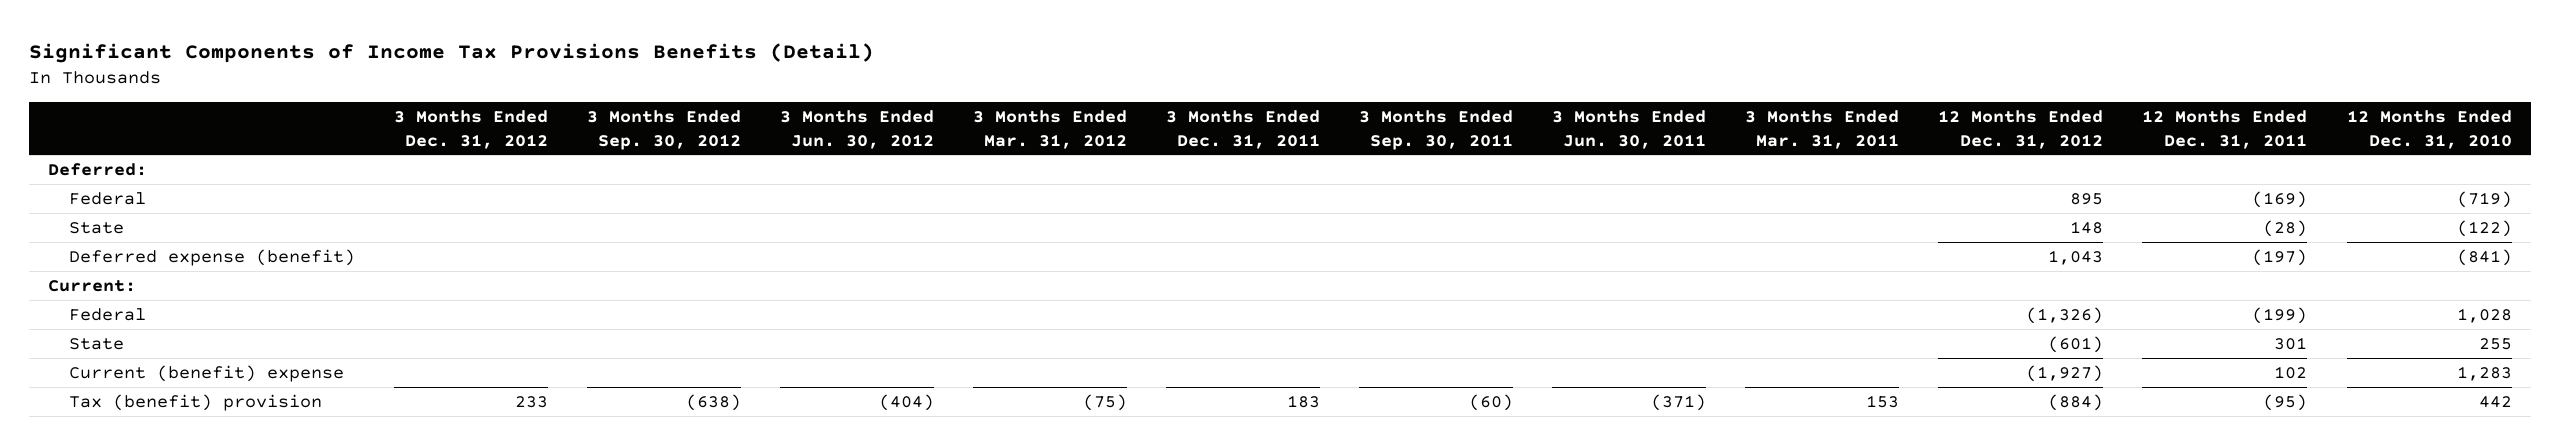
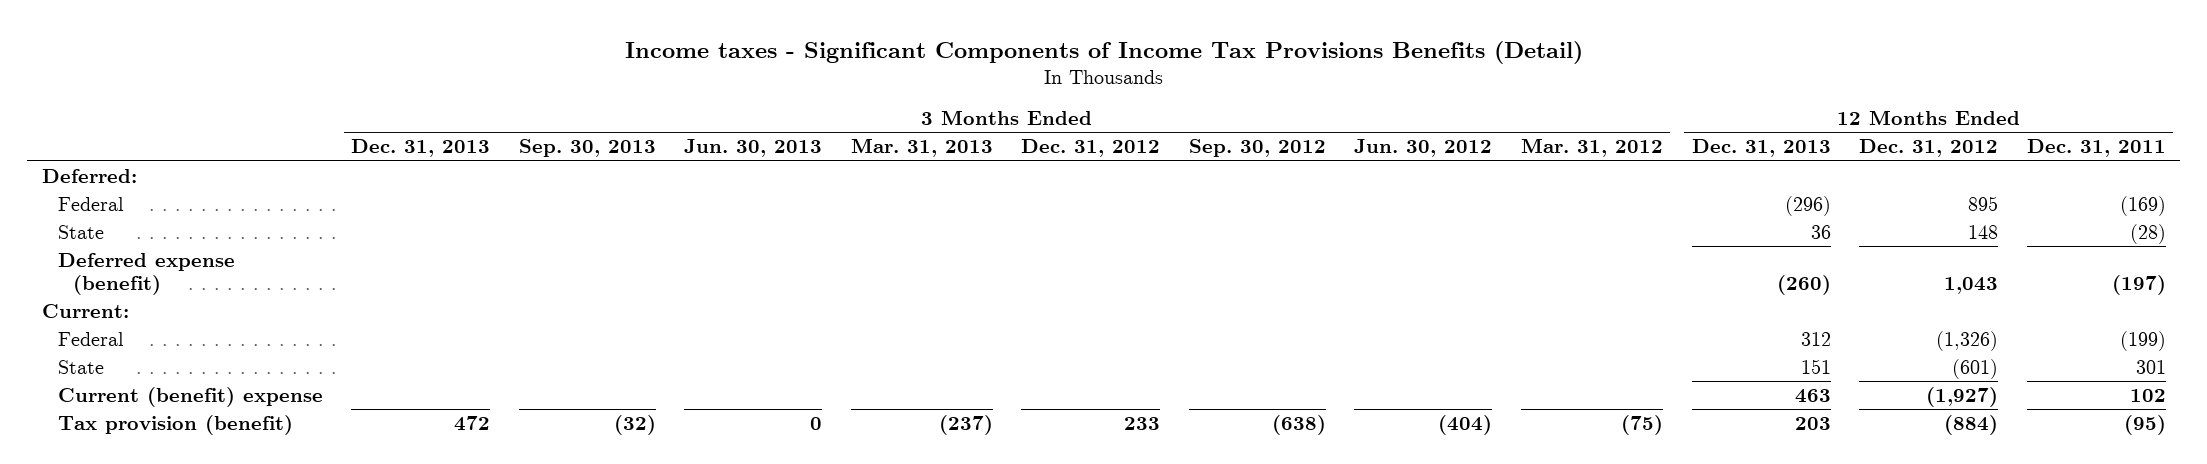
[28,42,874,63] Significant Components of Income Tax Provisions Benefits (Detail) -> [624,40,1583,64] Income taxes - Significant Components of Income Tax Provisions Benefits (Detail)
[1166,109,1321,149] 3 Months Ended Dec. 31, 2011 -> none
[1359,109,1514,150] 3 Months Ended Sep. 30, 2011 -> none
[1552,109,1707,149] 3 Months Ended Jun. 30, 2011 -> none
[1745,109,1900,149] 3 Months Ended Mar. 31, 2011 -> none
[2346,109,2512,149] 12 Months Ended Dec. 31, 2010 -> none
none -> [351,139,491,158] Dec. 31, 2013
none -> [518,139,656,158] Sep. 30, 2013
none -> [684,139,823,158] Jun. 30, 2013
none -> [850,138,993,158] Mar. 31, 2013
none -> [1691,139,1831,158] Dec. 31, 2013
[68,393,322,411] Tax (benefit) provision -> [57,414,293,435] Tax provision (benefit)

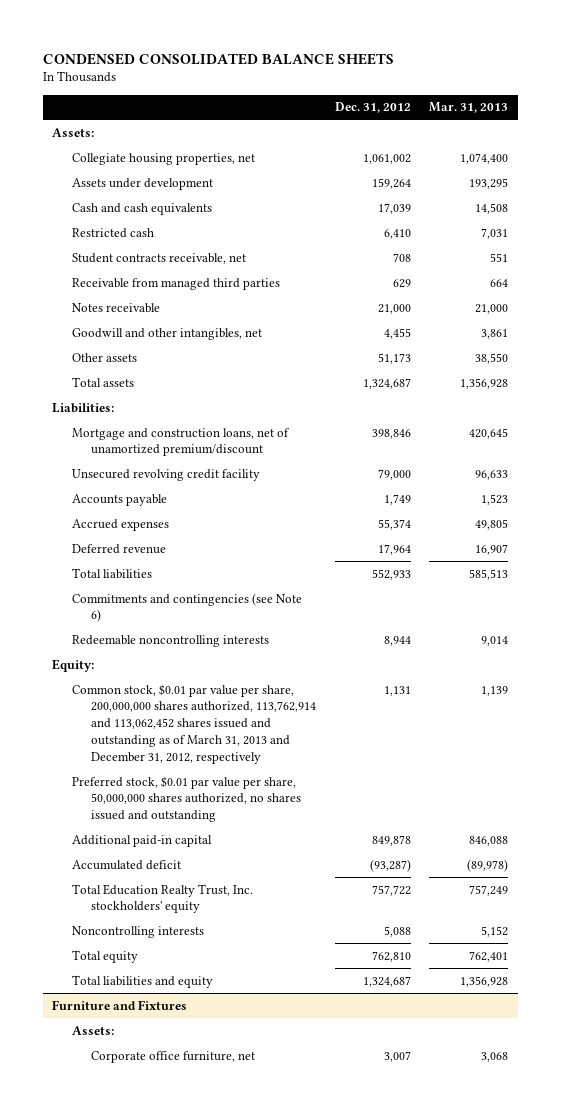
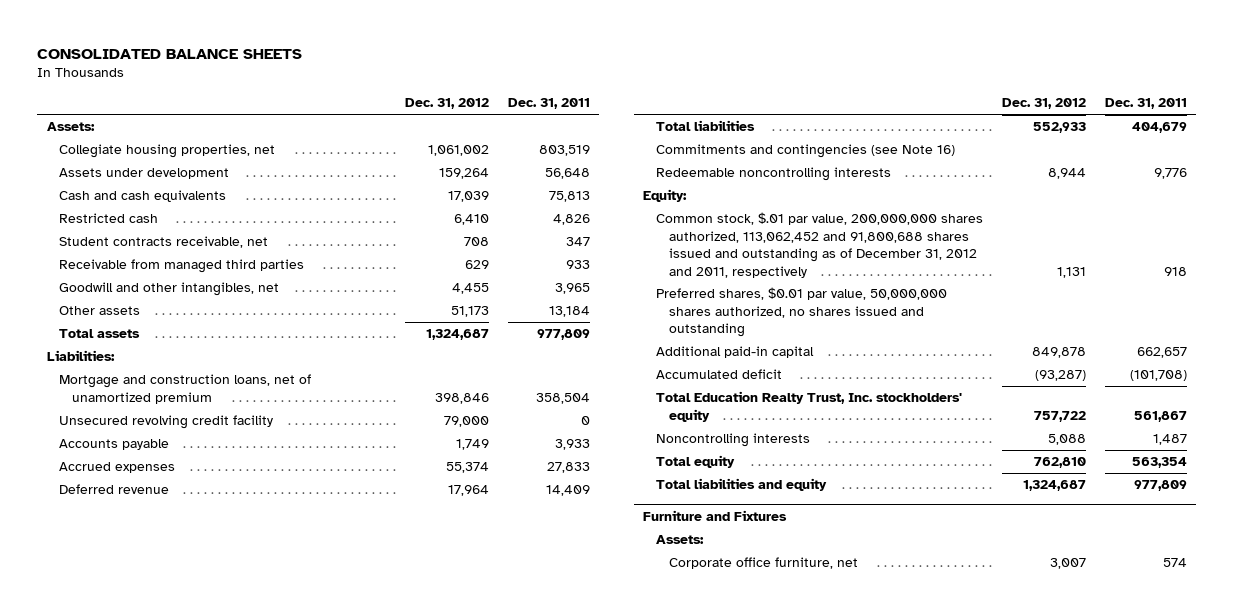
[43,52,395,65] CONDENSED CONSOLIDATED BALANCE SHEETS -> [37,48,303,59] CONSOLIDATED BALANCE SHEETS
[429,102,509,114] Mar. 31, 2013 -> none
none -> [507,98,590,110] Dec. 31, 2011
[71,302,160,313] Notes receivable -> none
[71,427,290,457] Mortgage and construction loans, net of unamortized premium/discount -> [59,374,312,404] Mortgage and construction loans, net of unamortized premium
[71,592,302,623] Commitments and contingencies (see Note 6) -> [655,144,955,159] Commitments and contingencies (see Note 16)
[71,683,317,765] Common stock, $0.01 par value per share, 200,000,000 shares authorized, 113,762,914 and 113,062,452 shares issued and outstanding as of March 31, 2013 and December 31, 2012, respectively -> [655,212,983,278] Common stock, $.01 par value, 200,000,000 shares authorized, 113,062,452 and 91,800,688 shares issued and outstanding as of December 31, 2012 and 2011, respectively
[71,775,302,823] Preferred stock, $0.01 par value per share, 50,000,000 shares authorized, no shares issued and outstanding -> [655,287,947,338] Preferred shares, $0.01 par value, 50,000,000 shares authorized, no shares issued and outstanding

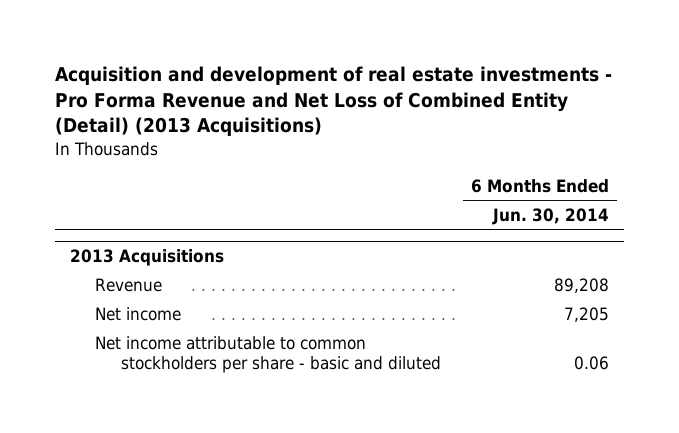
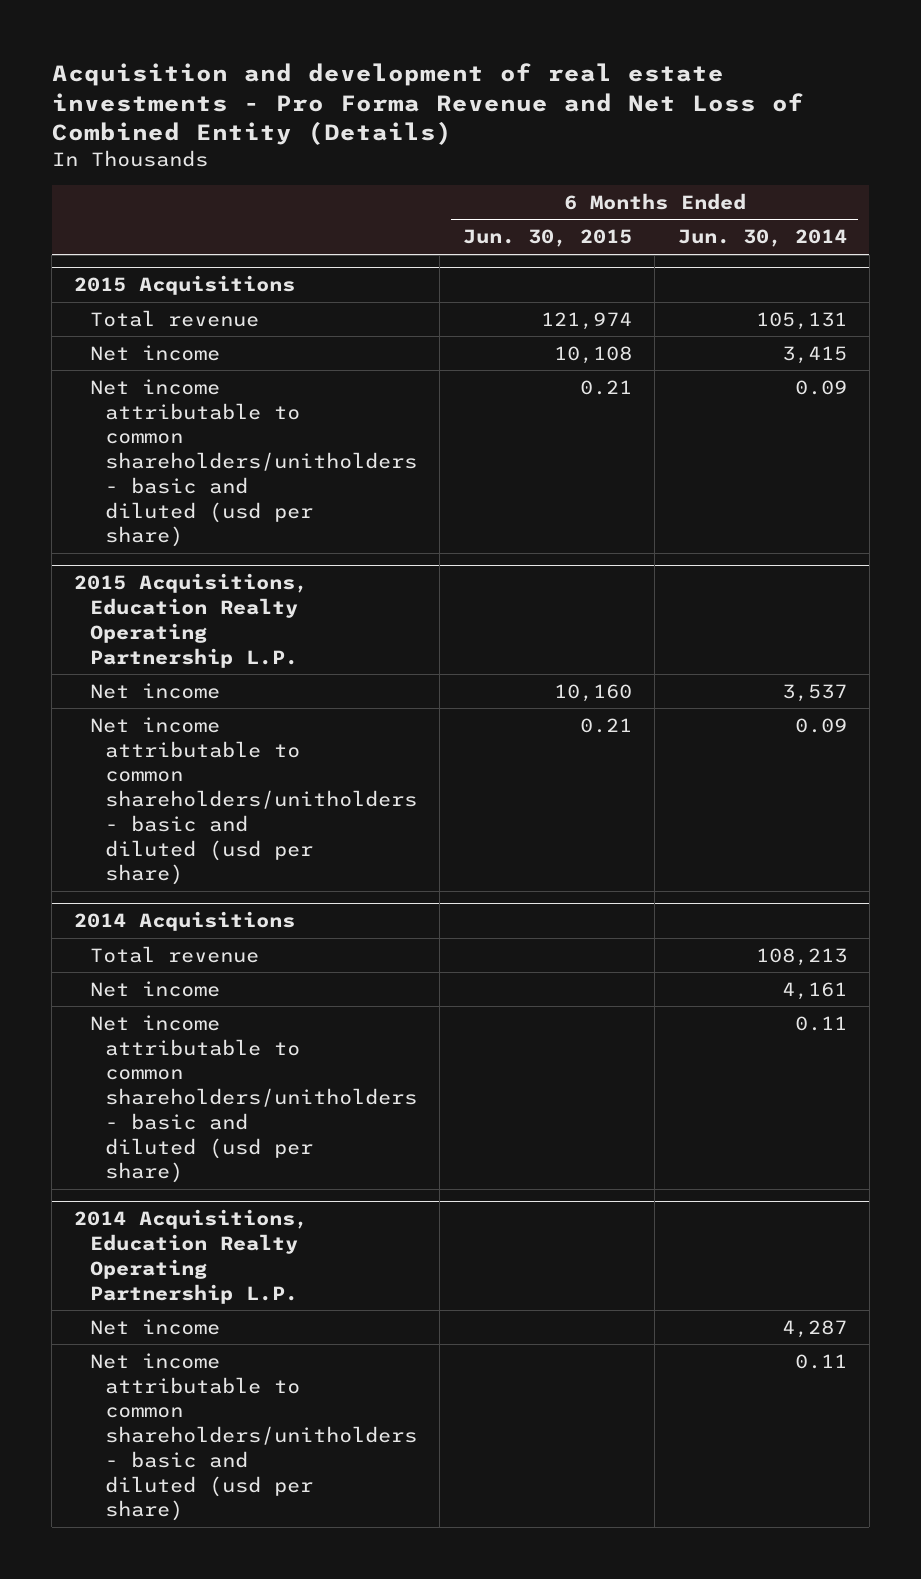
[55,65,613,137] Acquisition and development of real estate investments - Pro Forma Revenue and Net Loss of Combined Entity (Detail) (2013 Acquisitions) -> [51,63,804,146] Acquisition and development of real estate investments - Pro Forma Revenue and Net Loss of Combined Entity (Details)
none -> [462,229,632,248] Jun. 30, 2015
[70,248,225,266] 2013 Acquisitions -> none
none -> [74,275,296,296] 2015 Acquisitions
[95,277,163,292] Revenue -> [89,309,259,327] Total revenue
[553,277,609,293] 89,208 -> [755,311,847,330] 105,131
[563,306,609,322] 7,205 -> [781,345,847,364] 3,415
[95,335,441,374] Net income attributable to common stockholders per share - basic and diluted -> [89,378,418,548] Net income attributable to common shareholders/unitholders - basic and diluted (usd per share)
[573,356,609,371] 0.06 -> [794,379,847,395] 0.09
none -> [74,573,309,668] 2015 Acquisitions, Education Realty Operating Partnership L.P.
none -> [89,682,220,699] Net income
none -> [89,716,418,886] Net income attributable to common shareholders/unitholders - basic and diluted (usd per share)
none -> [74,911,296,932] 2014 Acquisitions
none -> [89,945,259,963] Total revenue
none -> [89,980,220,997] Net income
none -> [89,1014,418,1184] Net income attributable to common shareholders/unitholders - basic and diluted (usd per share)
none -> [74,1209,309,1304] 2014 Acquisitions, Education Realty Operating Partnership L.P.
none -> [89,1318,220,1335] Net income
none -> [89,1352,418,1522] Net income attributable to common shareholders/unitholders - basic and diluted (usd per share)

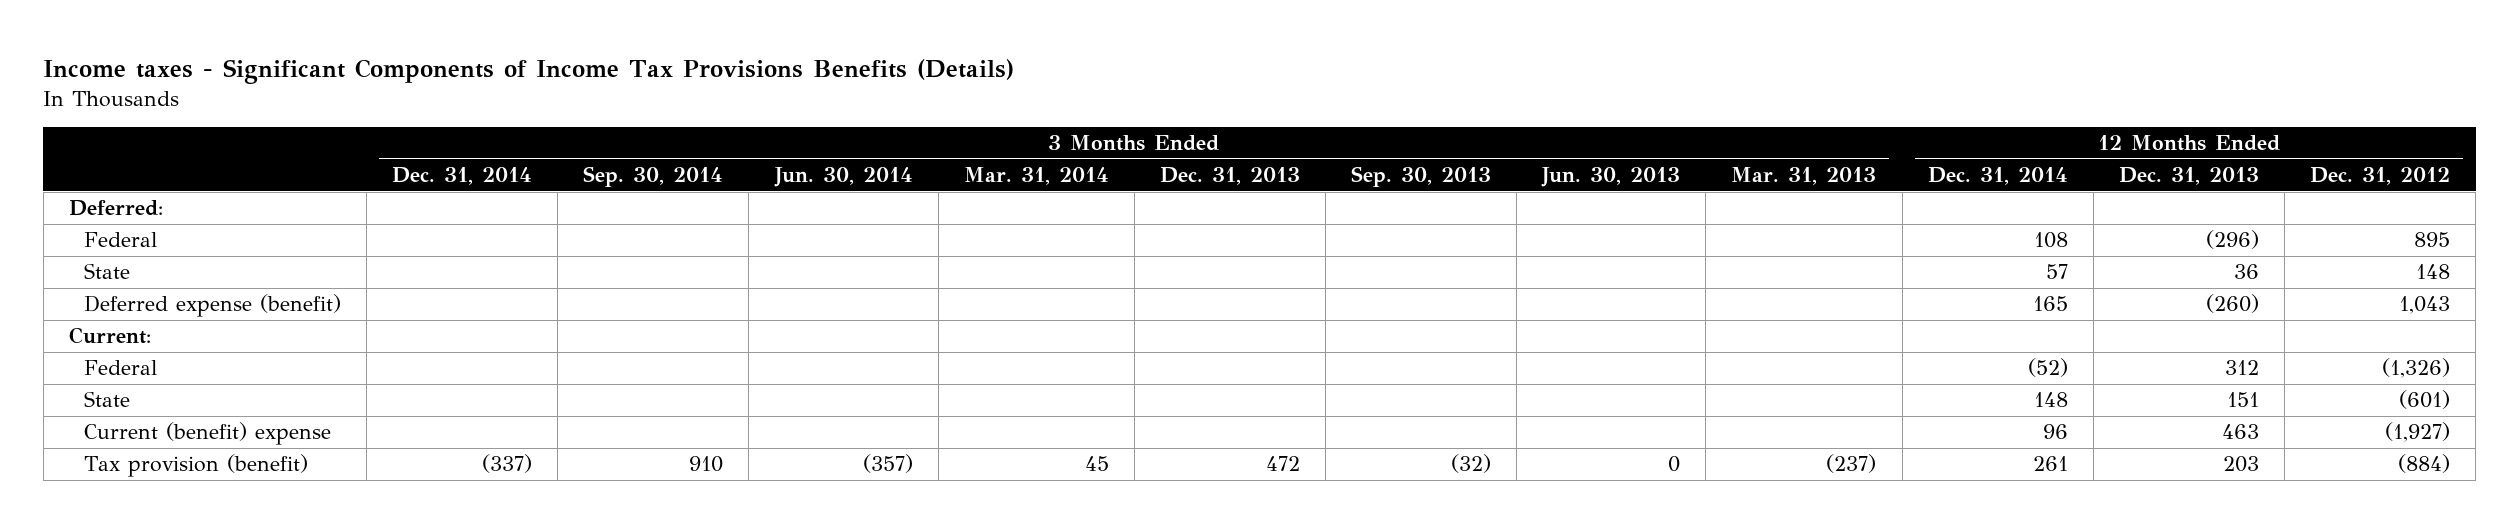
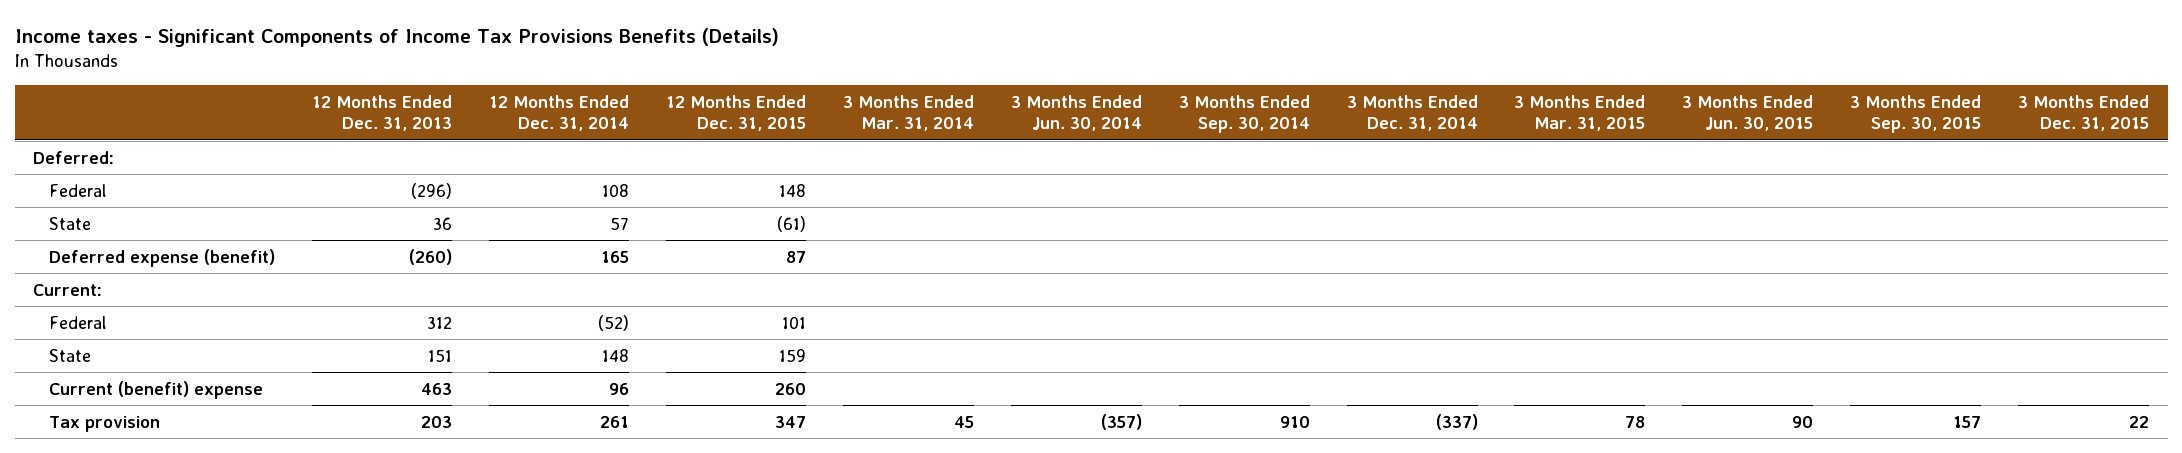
[1159,167,1300,186] Dec. 31, 2013 -> none
[1351,166,1492,188] Sep. 30, 2013 -> none
[1541,167,1681,188] Jun. 30, 2013 -> none
[1731,167,1877,186] Mar. 31, 2013 -> none
[2309,167,2450,186] Dec. 31, 2012 -> none
none -> [666,94,807,132] 12 Months Ended Dec. 31, 2015
none -> [1514,94,1646,132] 3 Months Ended Mar. 31, 2015
none -> [1682,94,1814,132] 3 Months Ended Jun. 30, 2015
none -> [1850,94,1982,134] 3 Months Ended Sep. 30, 2015
none -> [2018,94,2150,132] 3 Months Ended Dec. 31, 2015
[84,454,309,478] Tax provision (benefit) -> [49,415,161,432] Tax provision

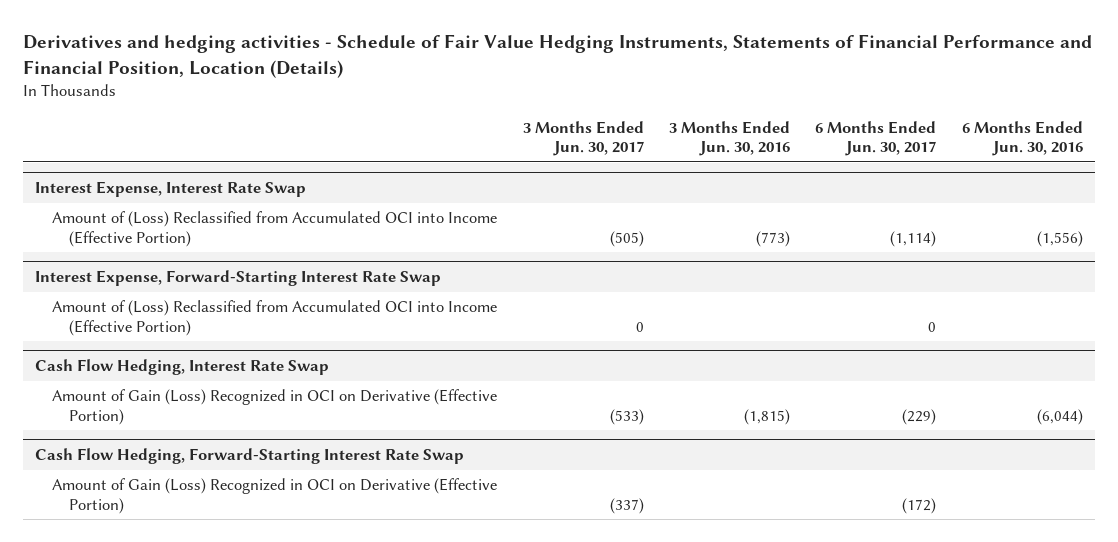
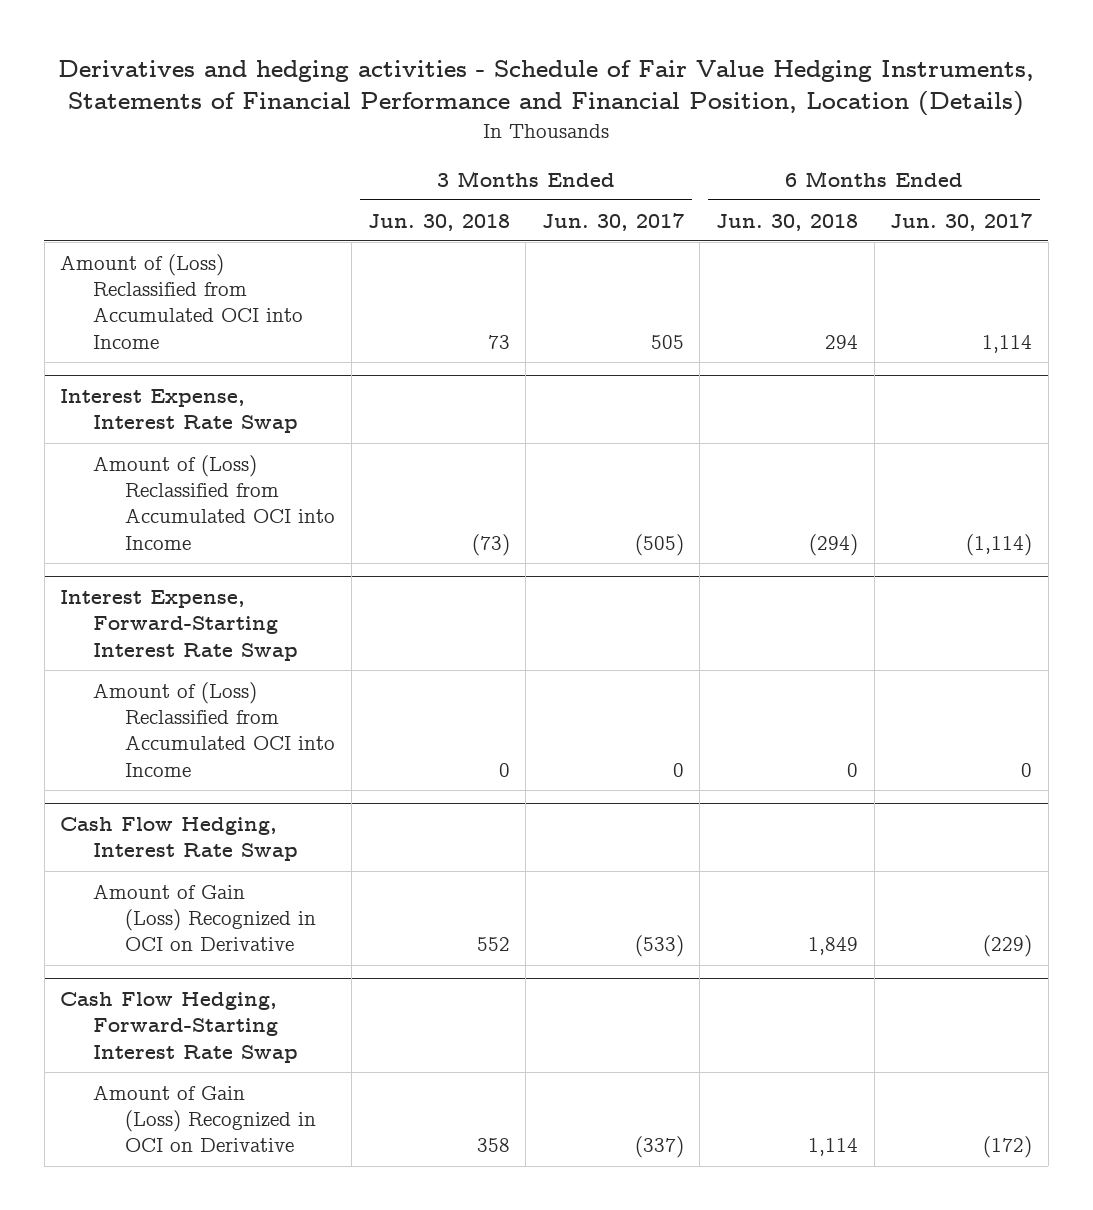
[668,120,790,156] 3 Months Ended Jun. 30, 2016 -> none
[961,120,1083,156] 6 Months Ended Jun. 30, 2016 -> none
none -> [367,213,510,231] Jun. 30, 2018
none -> [716,213,859,231] Jun. 30, 2018
none -> [60,253,303,349] Amount of (Loss) Reclassified from Accumulated OCI into Income
[52,211,498,247] Amount of (Loss) Reclassified from Accumulated OCI into Income (Effective Portion) -> [92,454,336,550] Amount of (Loss) Reclassified from Accumulated OCI into Income
[52,300,498,336] Amount of (Loss) Reclassified from Accumulated OCI into Income (Effective Portion) -> [92,681,336,777] Amount of (Loss) Reclassified from Accumulated OCI into Income
[52,389,498,425] Amount of Gain (Loss) Recognized in OCI on Derivative (Effective Portion) -> [92,883,317,952] Amount of Gain (Loss) Recognized in OCI on Derivative
[52,478,498,514] Amount of Gain (Loss) Recognized in OCI on Derivative (Effective Portion) -> [92,1084,317,1153] Amount of Gain (Loss) Recognized in OCI on Derivative

